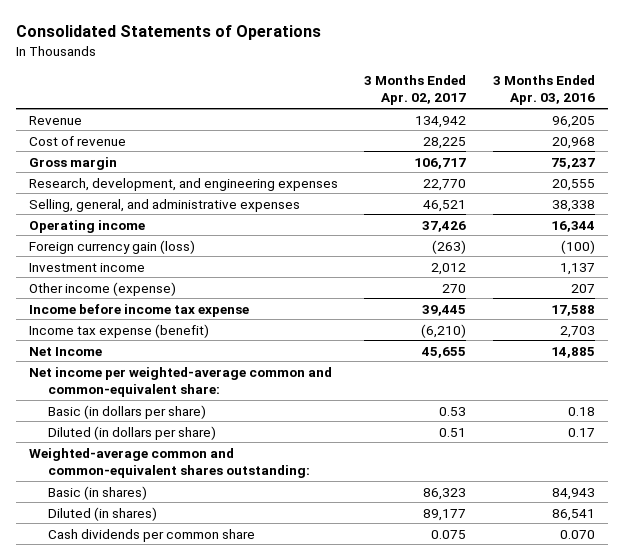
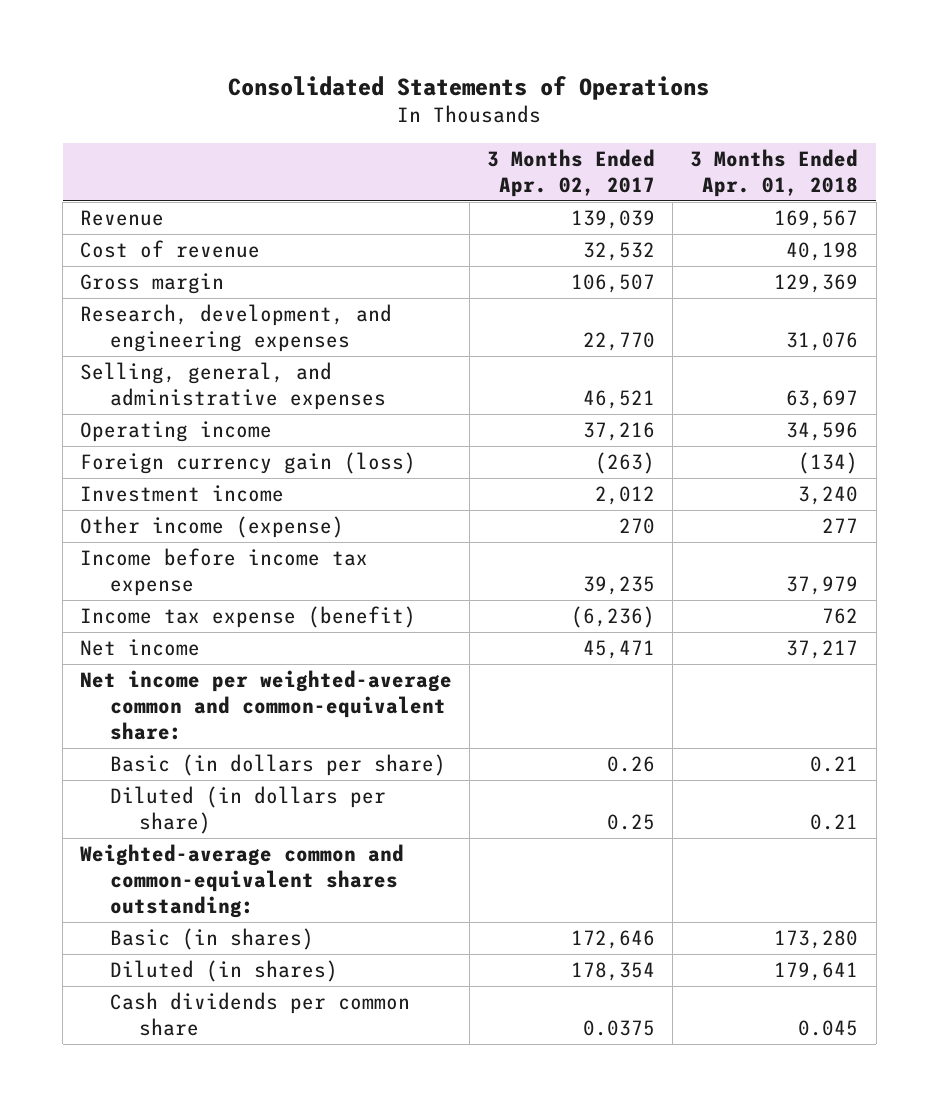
[492,74,595,106] 3 Months Ended Apr. 03, 2016 -> none
none -> [690,148,859,197] 3 Months Ended Apr. 01, 2018
[415,115,467,128] 134,942 -> [571,210,656,230] 139,039
[423,136,467,149] 28,225 -> [583,242,656,262] 32,532
[414,157,467,169] 106,717 -> [571,274,656,294] 106,507
[422,220,467,232] 37,426 -> [583,422,656,442] 37,216
[422,304,467,316] 39,445 -> [583,576,656,596] 39,235
[421,323,467,338] (6,210) -> [571,606,656,629] (6,236)
[29,346,103,356] Net Income -> [80,639,201,657] Net income
[421,346,467,358] 45,655 -> [583,640,656,660] 45,471
[439,406,467,416] 0.53 -> [607,756,656,773] 0.26
[439,427,467,437] 0.51 -> [607,814,656,831] 0.25
[423,487,467,500] 86,323 -> [571,930,656,950] 172,646
[423,508,467,521] 89,177 -> [571,962,656,982] 178,354
[431,529,467,539] 0.075 -> [583,1020,656,1037] 0.0375

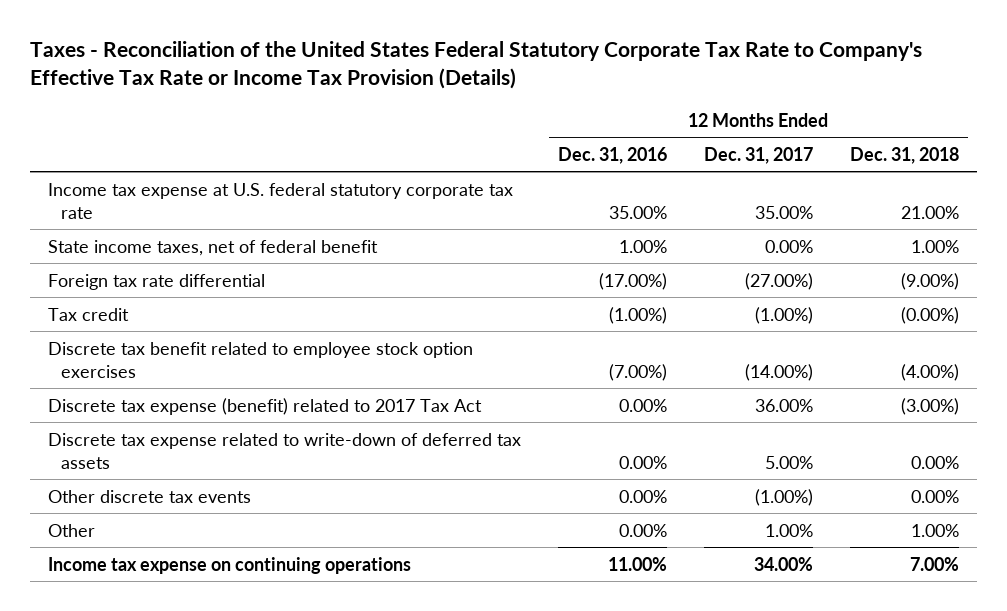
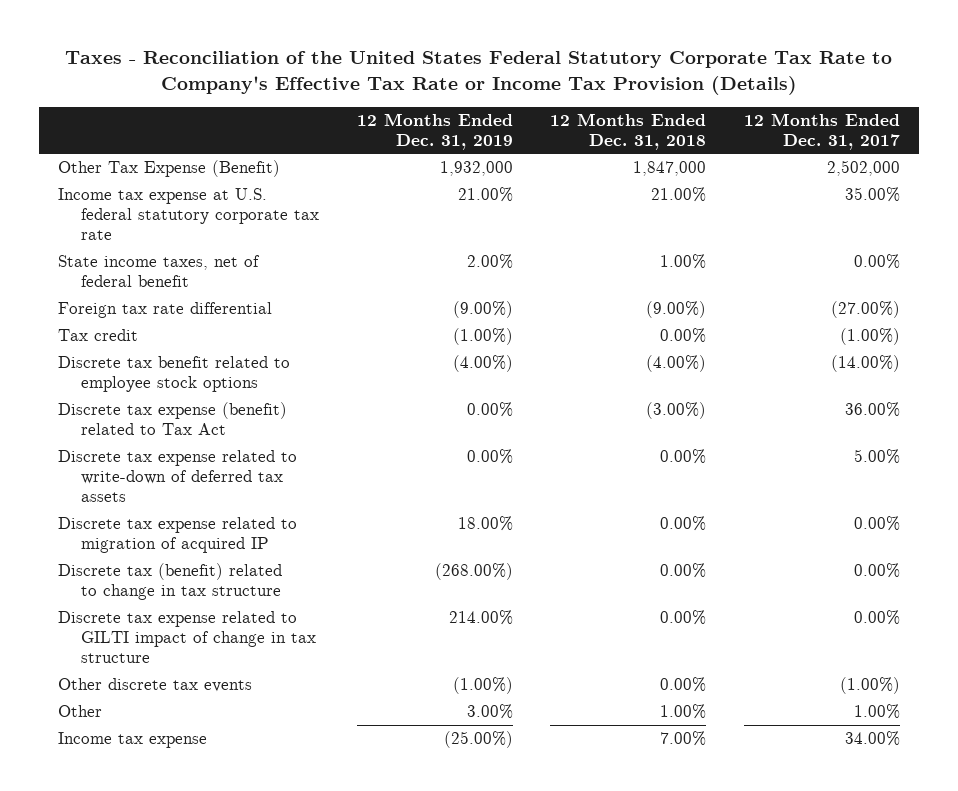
[557,146,667,164] Dec. 31, 2016 -> none
none -> [356,112,513,150] 12 Months Ended Dec. 31, 2019
none -> [57,160,280,178] Other Tax Expense (Benefit)
[900,306,959,324] (0.00%) -> [660,328,707,344] 0.00%
[47,341,473,378] Discrete tax benefit related to employee stock option exercises -> [57,356,290,393] Discrete tax benefit related to employee stock options
[47,397,482,415] Discrete tax expense (benefit) related to 2017 Tax Act -> [57,402,287,436] Discrete tax expense (benefit) related to Tax Act
none -> [57,517,297,554] Discrete tax expense related to migration of acquired IP
none -> [57,563,282,601] Discrete tax (benefit) related to change in tax structure
none -> [57,611,316,664] Discrete tax expense related to GILTI impact of change in tax structure
[47,556,411,574] Income tax expense on continuing operations -> [57,732,207,749] Income tax expense

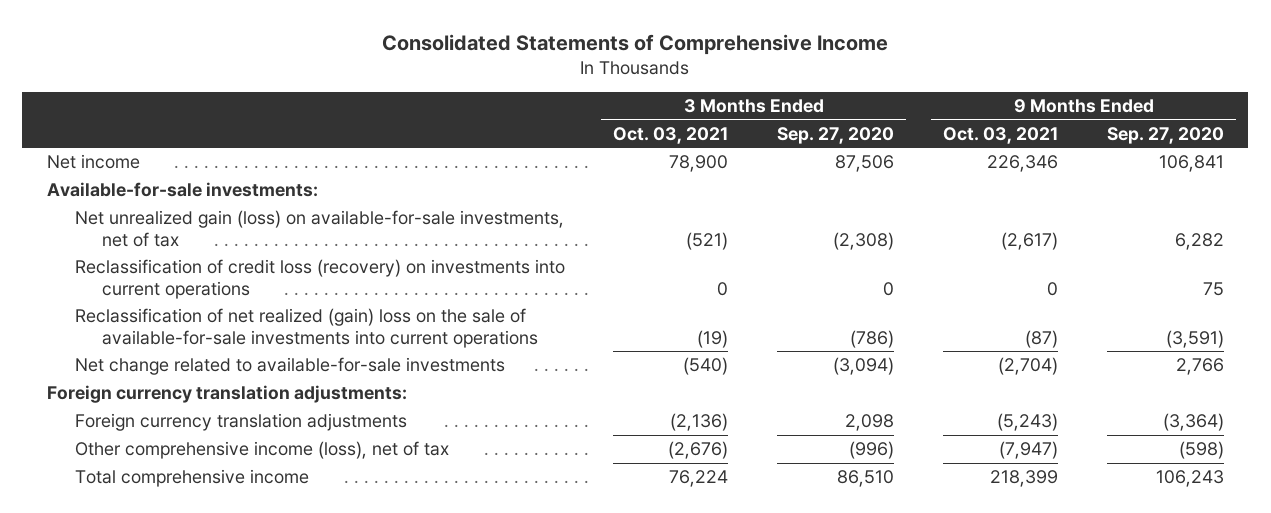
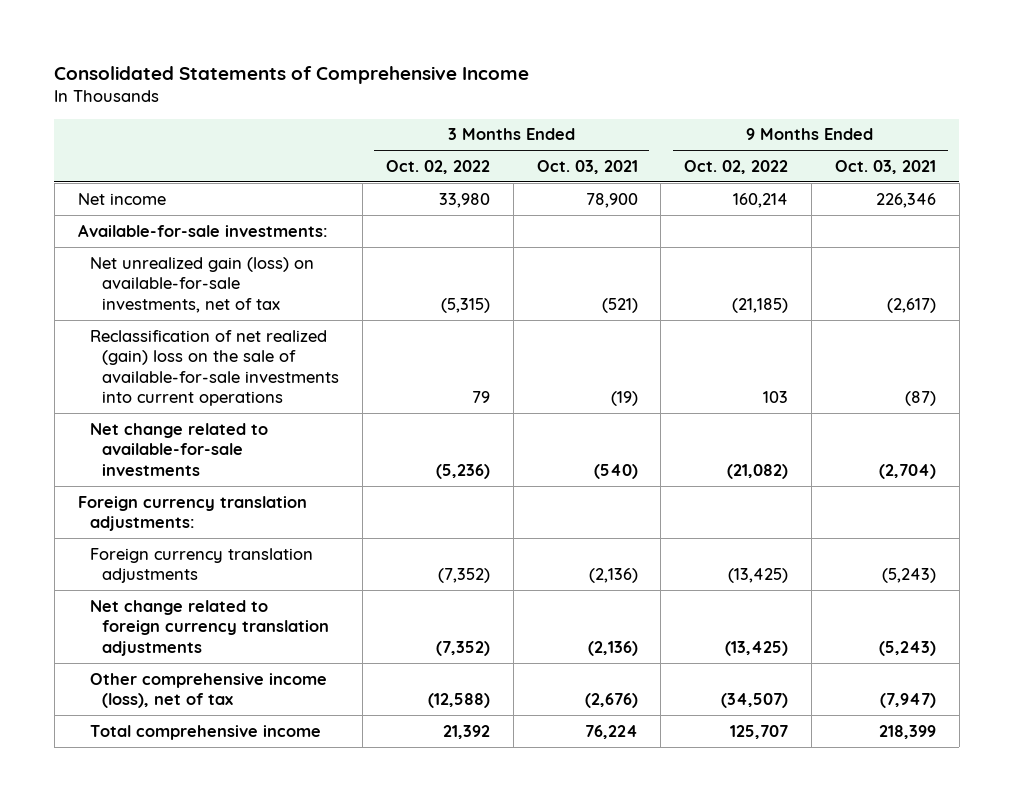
[777,126,895,144] Sep. 27, 2020 -> none
[1106,126,1224,144] Sep. 27, 2020 -> none
none -> [385,159,490,174] Oct. 02, 2022
none -> [684,159,789,174] Oct. 02, 2022
[74,259,565,299] Reclassification of credit loss (recovery) on investments into current operations -> none
none -> [89,599,330,656] Net change related to foreign currency translation adjustments

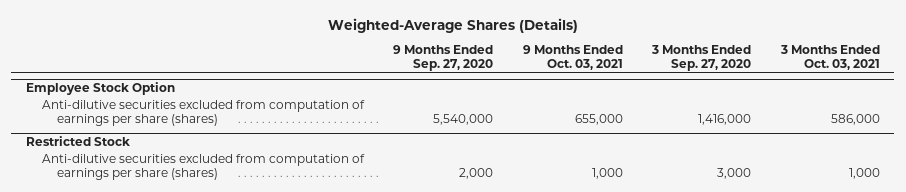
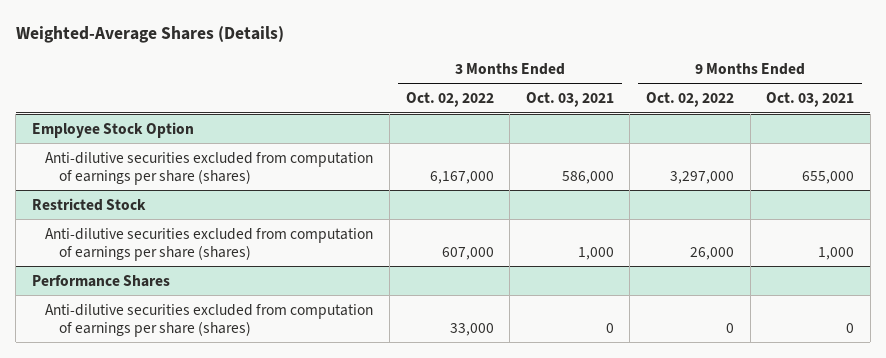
[393,45,494,71] 9 Months Ended Sep. 27, 2020 -> none
[651,45,752,71] 3 Months Ended Sep. 27, 2020 -> none
none -> [405,92,494,108] Oct. 02, 2022
none -> [645,92,734,108] Oct. 02, 2022
none -> [31,274,170,287] Performance Shares
none -> [45,303,374,337] Anti-dilutive securities excluded from computation of earnings per share (shares)

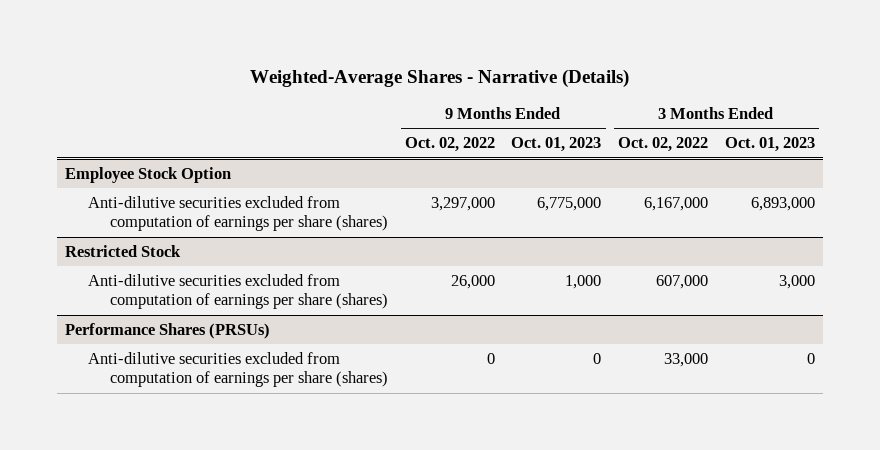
[15,26,284,44] Weighted-Average Shares (Details) -> [249,68,629,88] Weighted-Average Shares - Narrative (Details)
[525,92,614,108] Oct. 03, 2021 -> none
[766,92,855,108] Oct. 03, 2021 -> none
none -> [511,137,602,153] Oct. 01, 2023
none -> [724,137,815,153] Oct. 01, 2023
[31,274,170,287] Performance Shares -> [65,323,271,340] Performance Shares (PRSUs)

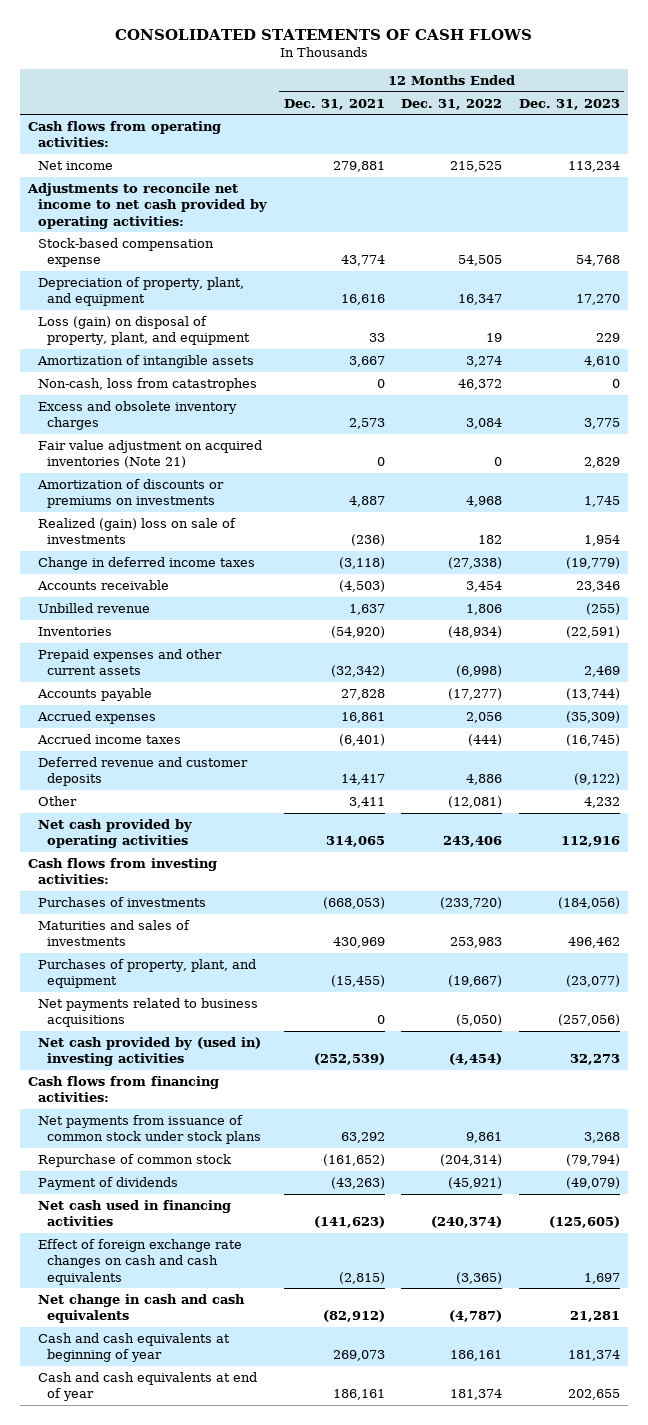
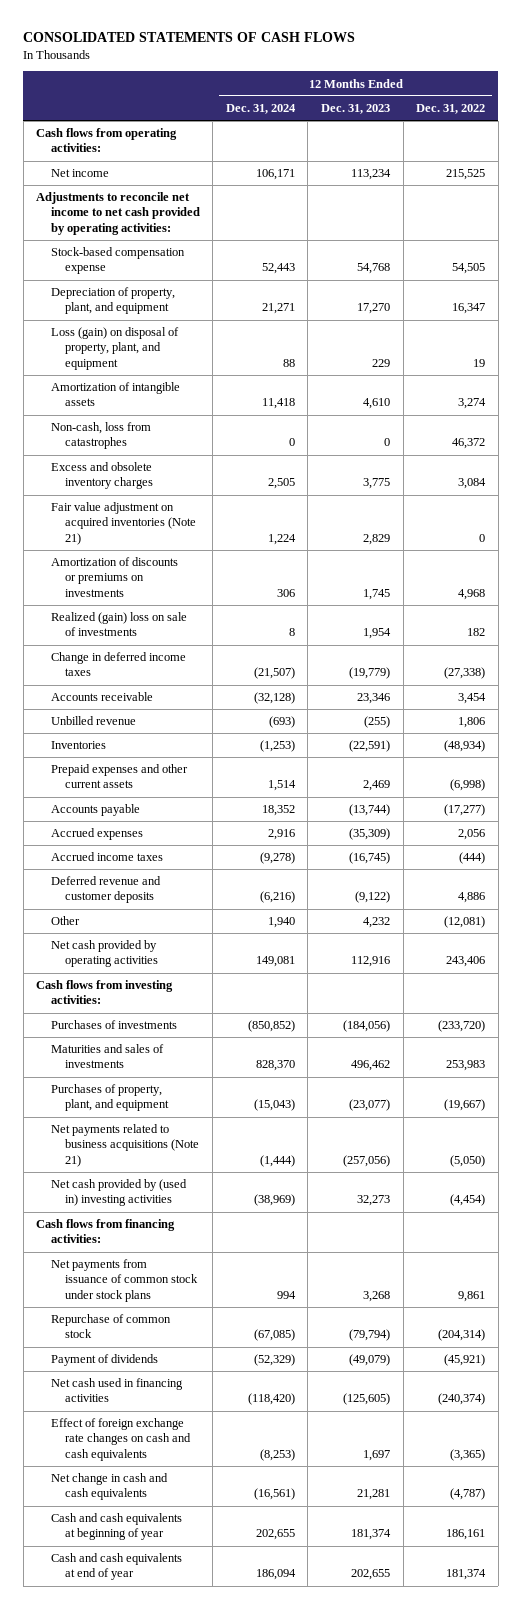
[283,98,385,110] Dec. 31, 2021 -> none
none -> [225,104,296,115] Dec. 31, 2024
[37,997,258,1028] Net payments related to business acquisitions -> [50,1124,200,1167] Net payments related to business acquisitions (Note 21)

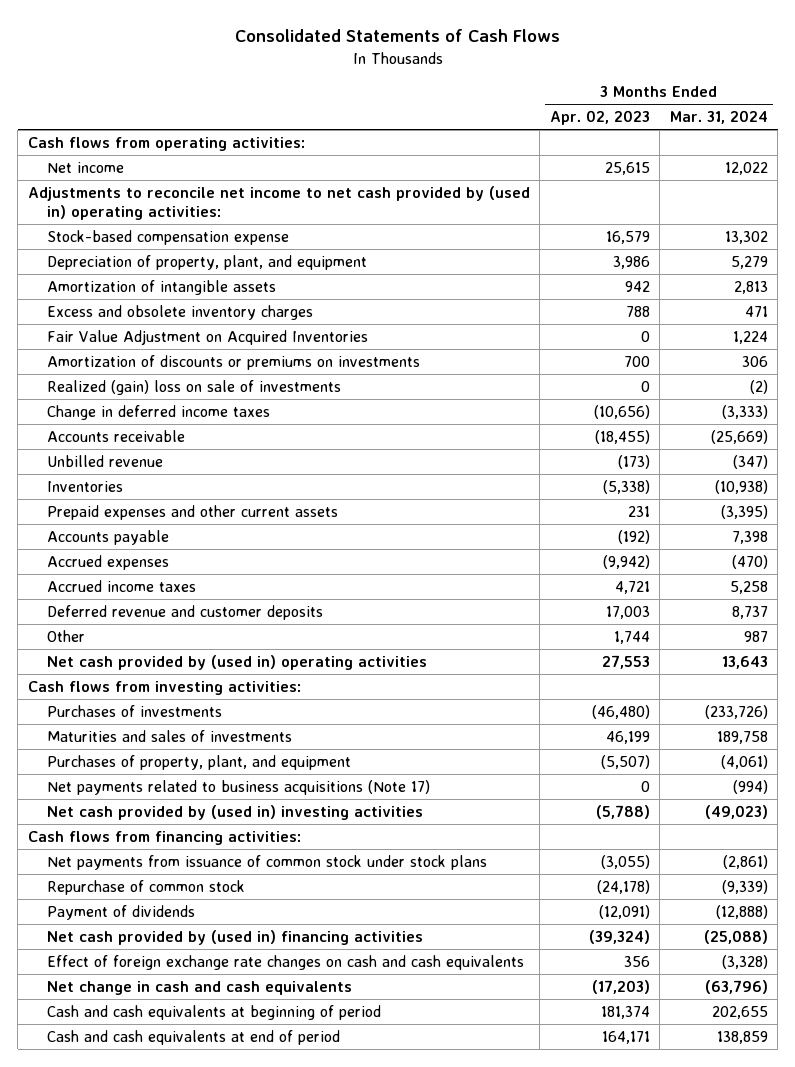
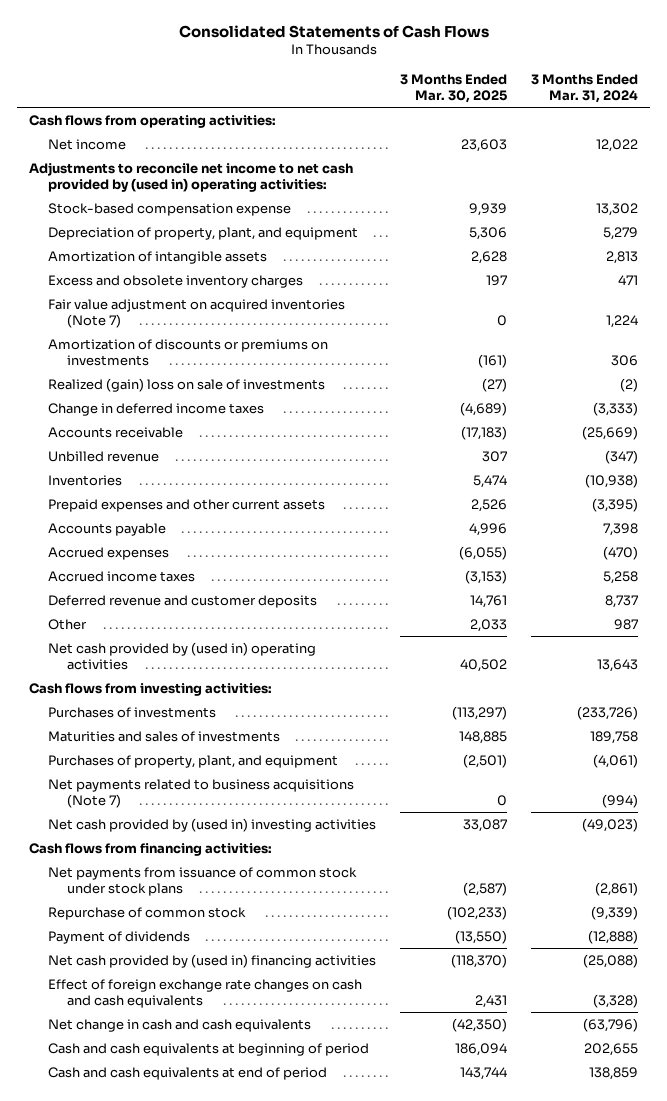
[549,110,650,126] Apr. 02, 2023 -> none
none -> [400,73,508,104] 3 Months Ended Mar. 30, 2025
[47,329,369,345] Fair Value Adjustment on Acquired Inventories -> [48,298,346,328] Fair value adjustment on acquired inventories (Note 7)
[47,779,431,795] Net payments related to business acquisitions (Note 17) -> [48,778,355,808] Net payments related to business acquisitions (Note 7)

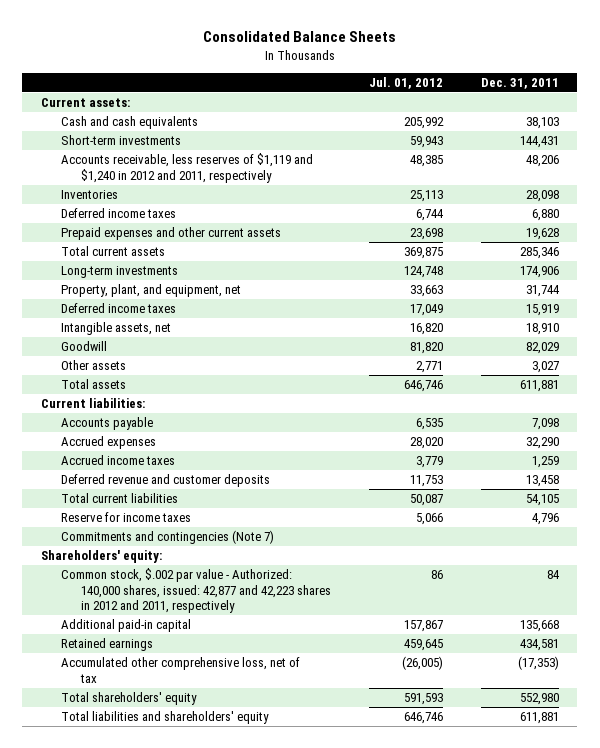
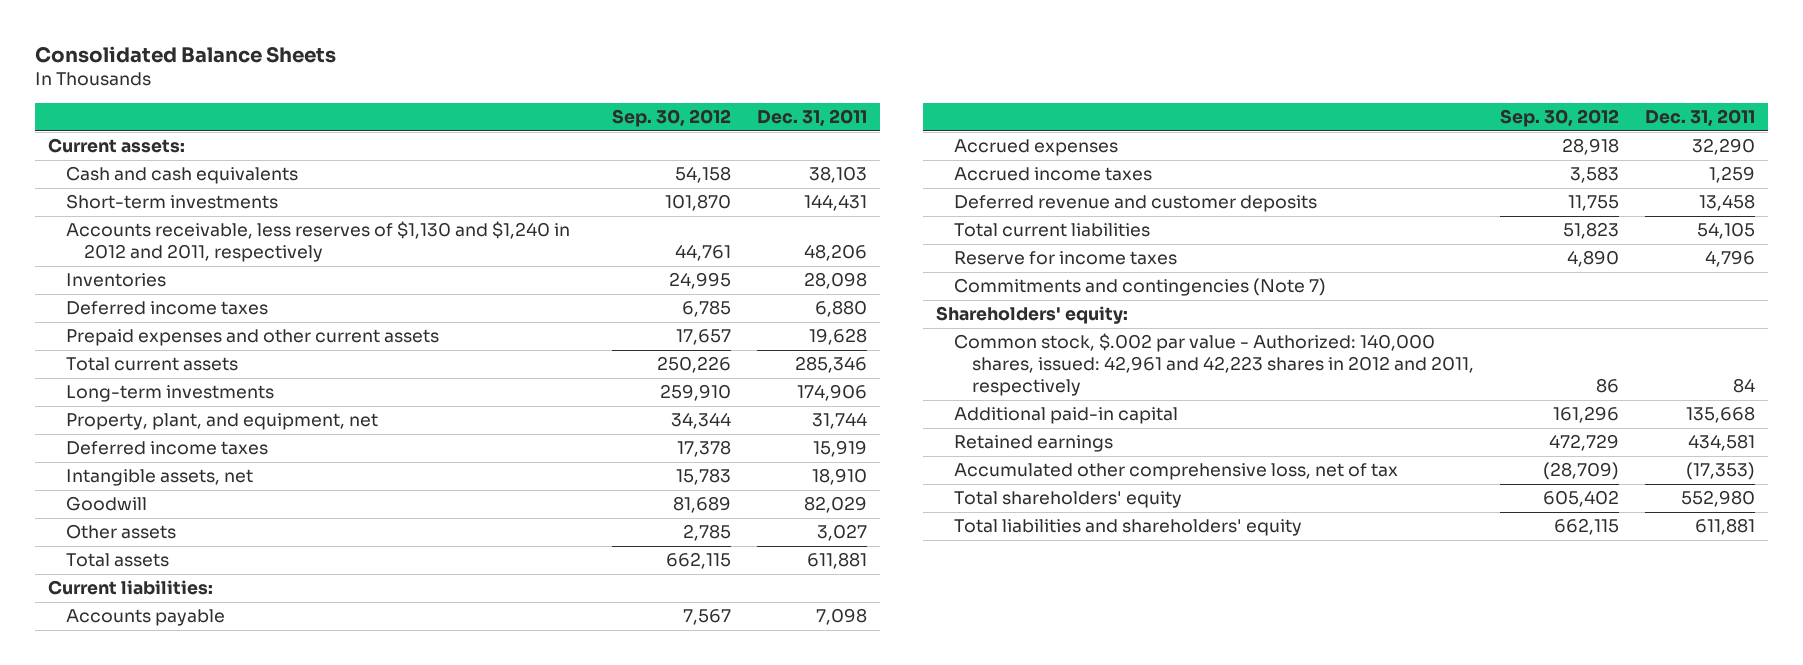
[369,76,444,89] Jul. 01, 2012 -> none
none -> [611,108,731,127] Sep. 30, 2012
[61,153,314,183] Accounts receivable, less reserves of $1,119 and $1,240 in 2012 and 2011, respectively -> [65,221,570,263] Accounts receivable, less reserves of $1,130 and $1,240 in 2012 and 2011, respectively
[61,568,332,614] Common stock, $.002 par value - Authorized: 140,000 shares, issued: 42,877 and 42,223 shares in 2012 and 2011, respectively -> [953,333,1474,397] Common stock, $.002 par value - Authorized: 140,000 shares, issued: 42,961 and 42,223 shares in 2012 and 2011, respectively

